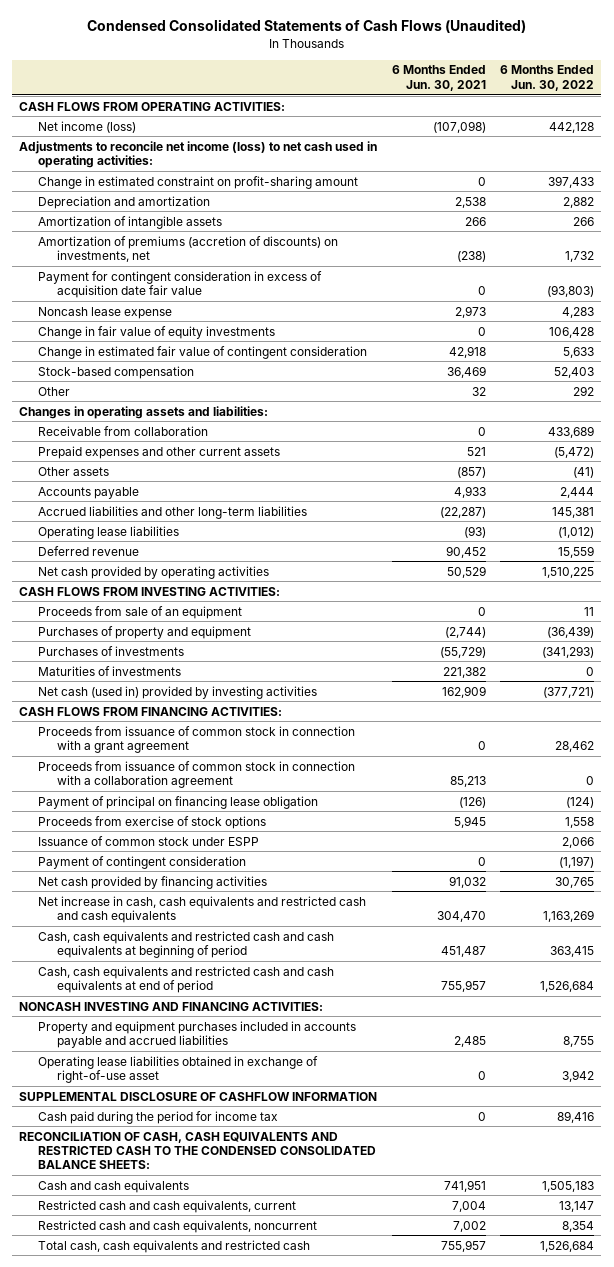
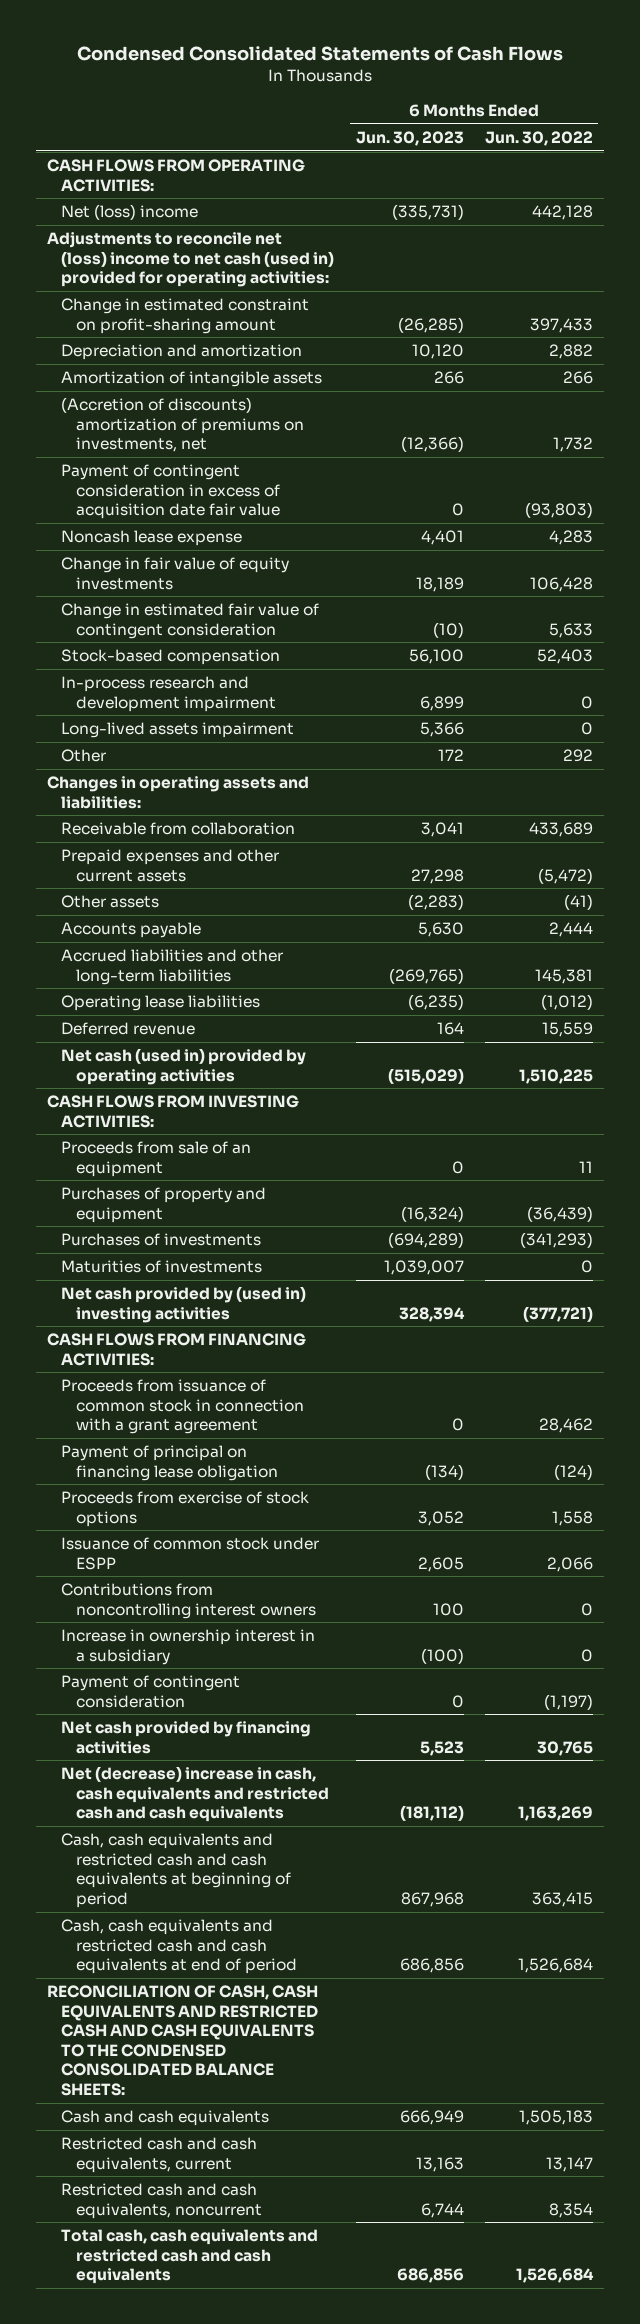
[86,19,526,34] Condensed Consolidated Statements of Cash Flows (Unaudited) -> [77,46,564,62] Condensed Consolidated Statements of Cash Flows
[391,65,486,91] 6 Months Ended Jun. 30, 2021 -> none
none -> [355,130,464,146] Jun. 30, 2023
[38,120,137,133] Net income (loss) -> [61,204,199,221] Net (loss) income
[19,140,378,169] Adjustments to reconcile net income (loss) to net cash used in operating activities: -> [47,232,335,288] Adjustments to reconcile net (loss) income to net cash (used in) provided for operating activities:
[38,235,339,263] Amortization of premiums (accretion of discounts) on investments, net -> [61,397,304,453] (Accretion of discounts) amortization of premiums on investments, net
[38,270,323,299] Payment for contingent consideration in excess of acquisition date fair value -> [61,464,280,520] Payment of contingent consideration in excess of acquisition date fair value
none -> [61,676,276,712] In-process research and development impairment
none -> [61,722,295,739] Long-lived assets impairment
[38,565,270,579] Net cash provided by operating activities -> [61,1048,307,1085] Net cash (used in) provided by operating activities
[38,685,318,699] Net cash (used in) provided by investing activities -> [61,1286,307,1323] Net cash provided by (used in) investing activities
[38,760,356,789] Proceeds from issuance of common stock in connection with a collaboration agreement -> none
none -> [61,1583,316,1619] Contributions from noncontrolling interest owners
none -> [61,1629,316,1665] Increase in ownership interest in a subsidiary
[38,895,367,924] Net increase in cash, cash equivalents and restricted cash and cash equivalents -> [61,1766,329,1823] Net (decrease) increase in cash, cash equivalents and restricted cash and cash equivalents
[19,1001,324,1011] NONCASH INVESTING AND FINANCING ACTIVITIES: -> none
[38,1020,357,1049] Property and equipment purchases included in accounts payable and accrued liabilities -> none
[38,1055,319,1084] Operating lease liabilities obtained in exchange of right-of-use asset -> none
[19,1091,378,1101] SUPPLEMENTAL DISCLOSURE OF CASHFLOW INFORMATION -> none
[38,1110,279,1124] Cash paid during the period for income tax -> none
[19,1131,377,1170] RECONCILIATION OF CASH, CASH EQUIVALENTS AND RESTRICTED CASH TO THE CONDENSED CONSOLIDATED BALANCE SHEETS: -> [47,1985,319,2096] RECONCILIATION OF CASH, CASH EQUIVALENTS AND RESTRICTED CASH AND CASH EQUIVALENTS TO THE CONDENSED CONSOLIDATED BALANCE SHEETS:
[38,1239,311,1253] Total cash, cash equivalents and restricted cash -> [61,2229,319,2285] Total cash, cash equivalents and restricted cash and cash equivalents

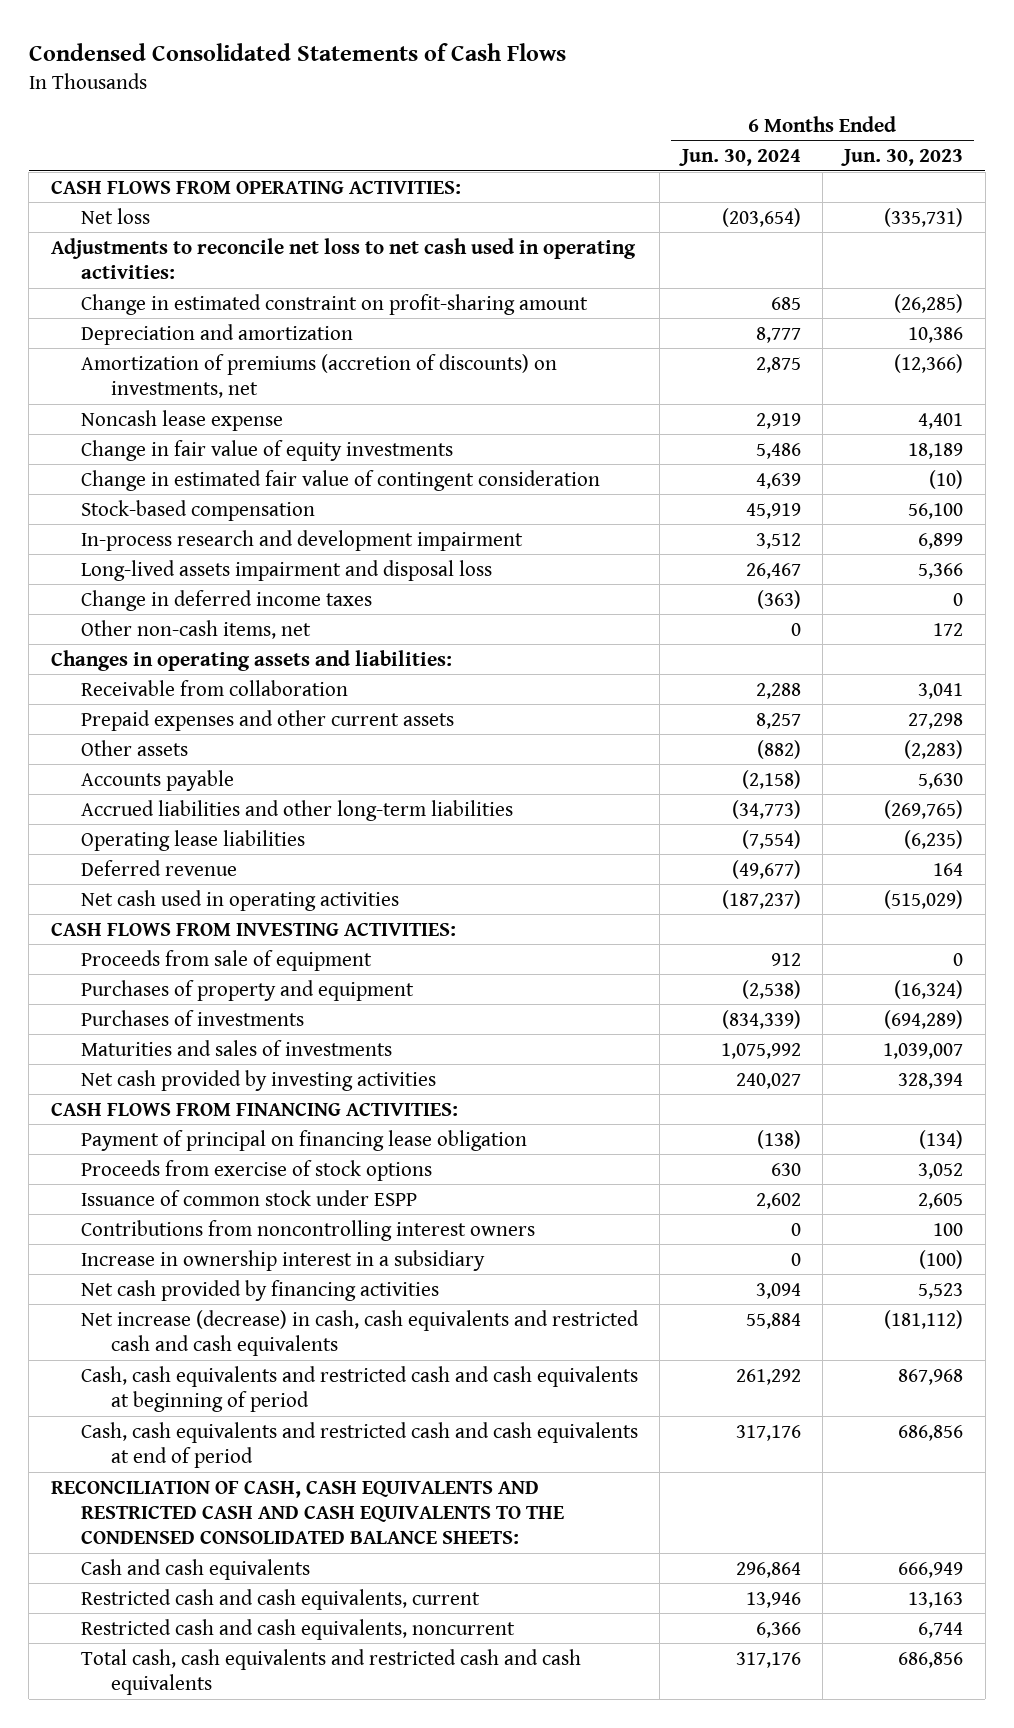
[485,130,594,146] Jun. 30, 2022 -> none
none -> [678,149,801,167] Jun. 30, 2024
[61,204,199,221] Net (loss) income -> [80,207,150,224] Net loss
[47,232,335,288] Adjustments to reconcile net (loss) income to net cash (used in) provided for operating activities: -> [50,237,636,280] Adjustments to reconcile net loss to net cash used in operating activities:
[61,371,323,388] Amortization of intangible assets -> none
[61,464,280,520] Payment of contingent consideration in excess of acquisition date fair value -> none
[411,344,464,360] 10,120 -> [908,326,964,343] 10,386
[61,397,304,453] (Accretion of discounts) amortization of premiums on investments, net -> [80,353,557,399] Amortization of premiums (accretion of discounts) on investments, net
[61,722,295,739] Long-lived assets impairment -> [80,559,492,581] Long-lived assets impairment and disposal loss
none -> [80,589,372,611] Change in deferred income taxes
[61,749,107,763] Other -> [80,619,311,639] Other non-cash items, net
[61,1048,307,1085] Net cash (used in) provided by operating activities -> [80,889,399,911] Net cash used in operating activities
[61,1141,252,1177] Proceeds from sale of an equipment -> [80,949,372,971] Proceeds from sale of equipment
[61,1260,263,1274] Maturities of investments -> [80,1039,392,1056] Maturities and sales of investments
[61,1286,307,1323] Net cash provided by (used in) investing activities -> [80,1069,436,1091] Net cash provided by investing activities
[61,1379,304,1435] Proceeds from issuance of common stock in connection with a grant agreement -> none
[61,1675,241,1708] Payment of contingent consideration -> none
[61,1766,329,1823] Net (decrease) increase in cash, cash equivalents and restricted cash and cash equivalents -> [80,1309,639,1357] Net increase (decrease) in cash, cash equivalents and restricted cash and cash equivalents

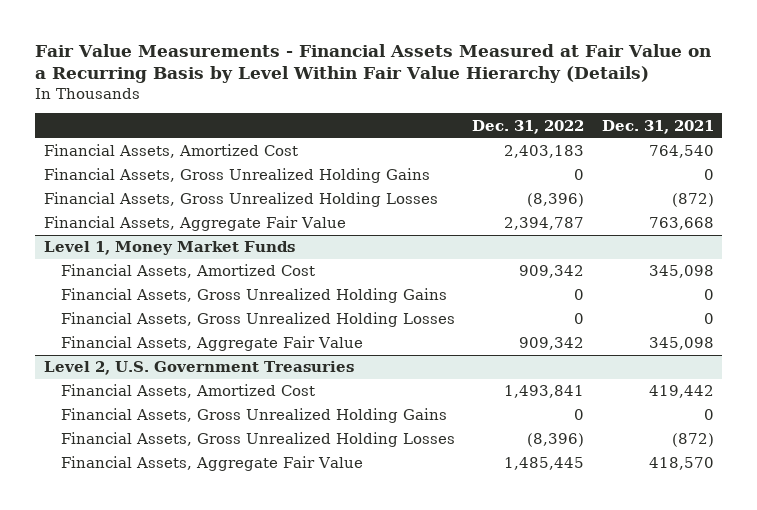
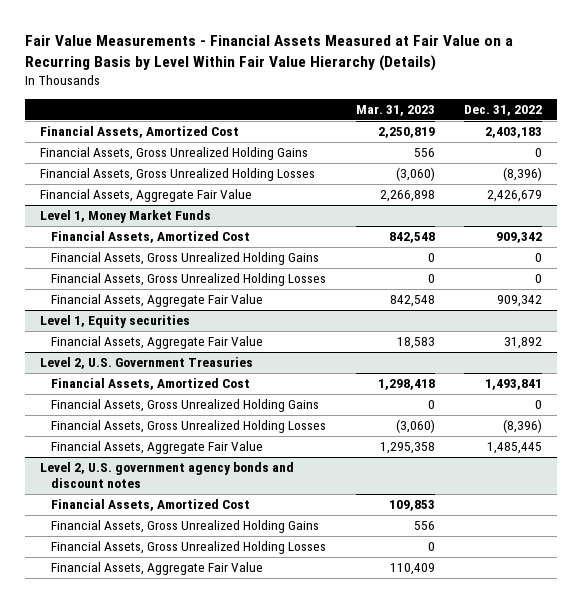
[601,119,714,134] Dec. 31, 2021 -> none
none -> [355,104,435,116] Mar. 31, 2023
[504,217,585,231] 2,394,787 -> [487,190,543,203] 2,426,679
none -> [39,315,190,329] Level 1, Equity securities
none -> [50,336,263,350] Financial Assets, Aggregate Fair Value
none -> [39,462,294,489] Level 2, U.S. government agency bonds and discount notes
none -> [50,499,250,512] Financial Assets, Amortized Cost
none -> [50,520,319,534] Financial Assets, Gross Unrealized Holding Gains
none -> [50,541,326,555] Financial Assets, Gross Unrealized Holding Losses
none -> [50,562,263,576] Financial Assets, Aggregate Fair Value

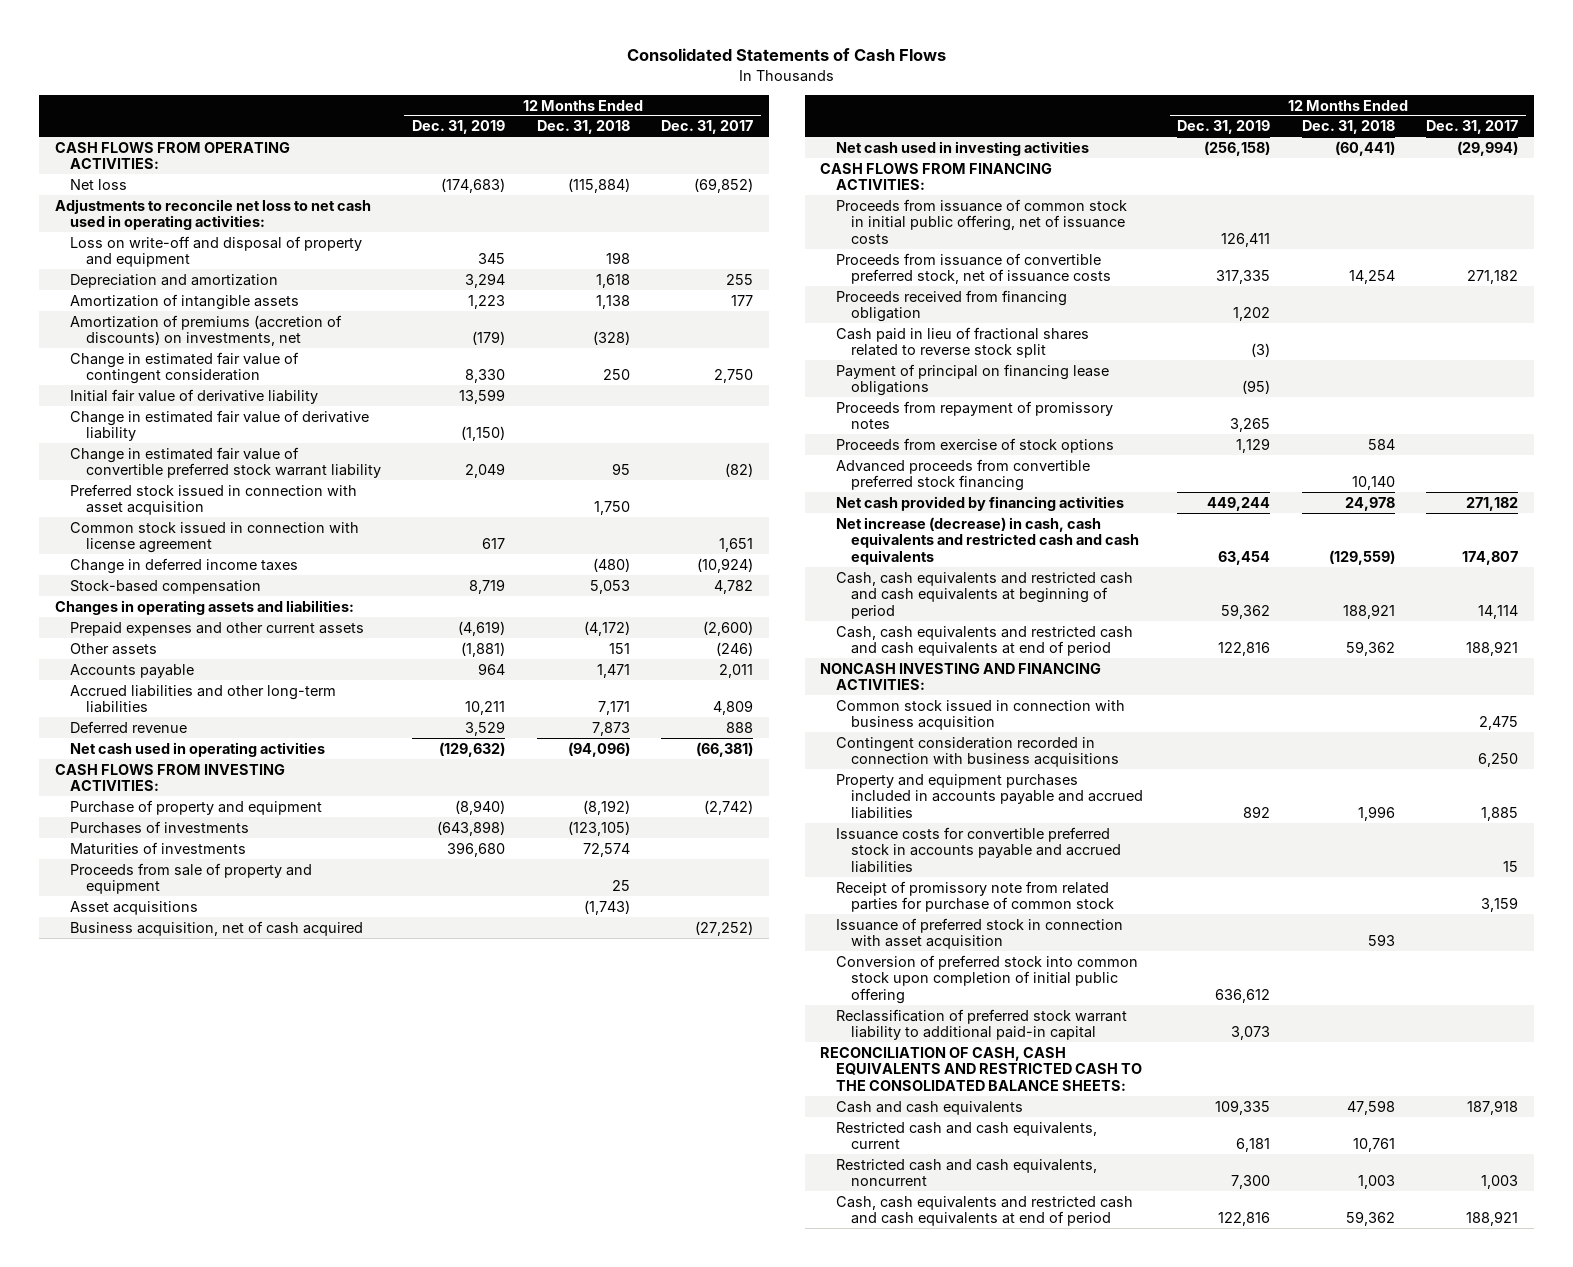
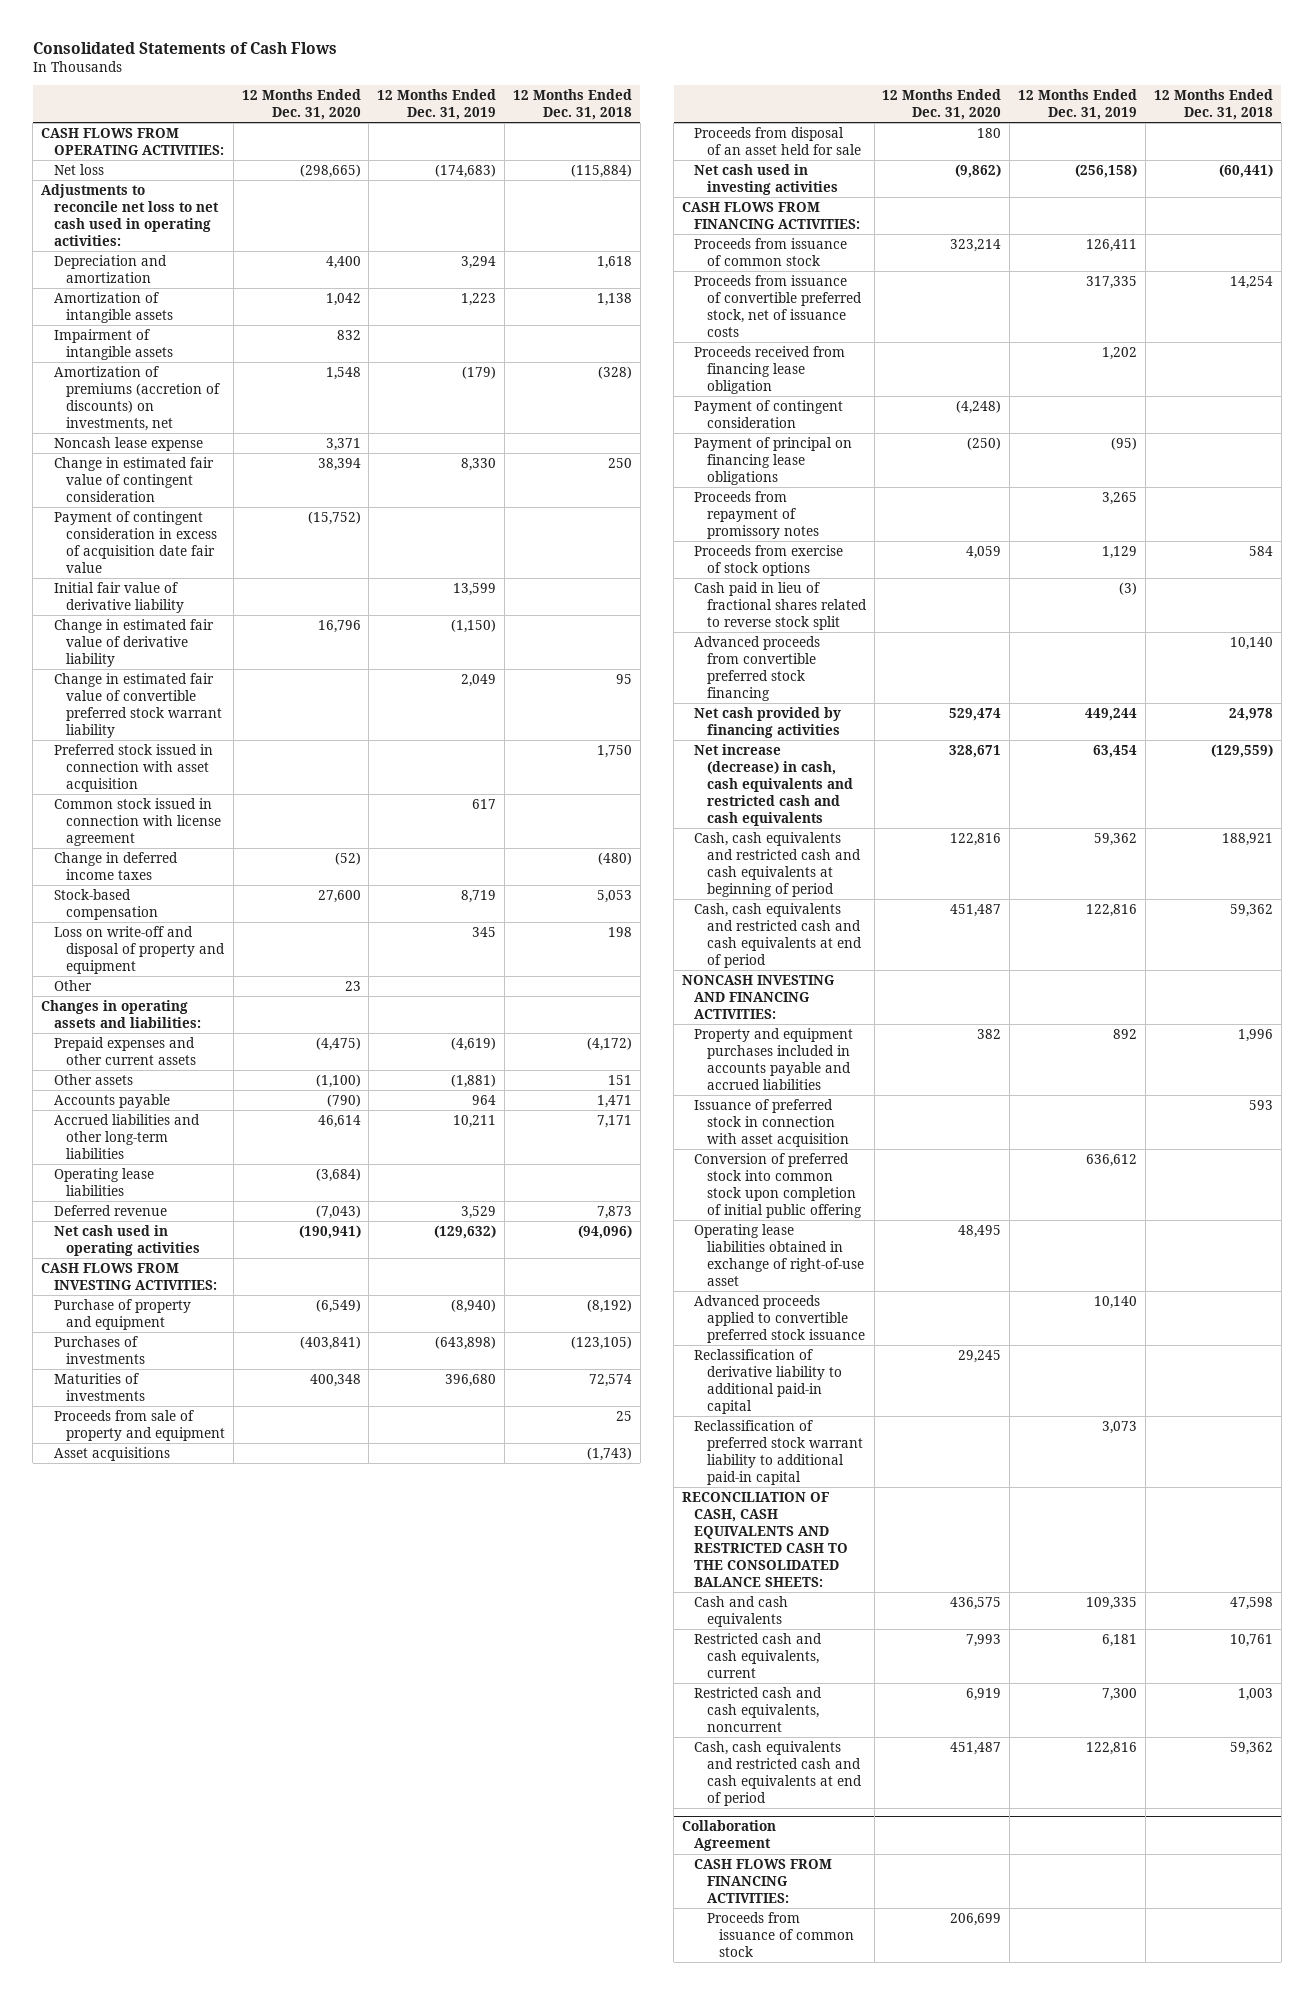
[661,120,754,135] Dec. 31, 2017 -> none
none -> [241,89,361,121] 12 Months Ended Dec. 31, 2020
none -> [53,328,173,360] Impairment of intangible assets
none -> [53,436,203,451] Noncash lease expense
none -> [53,510,217,573] Payment of contingent consideration in excess of acquisition date fair value
[70,235,363,268] Loss on write-off and disposal of property and equipment -> [53,925,225,974] Loss on write-off and disposal of property and equipment
none -> [53,979,92,991] Other
none -> [53,1167,154,1196] Operating lease liabilities
[70,920,364,936] Business acquisition, net of cash acquired -> none
none -> [694,126,861,155] Proceeds from disposal of an asset held for sale
[835,198,1127,244] Proceeds from issuance of common stock in initial public offering, net of issuance costs -> [694,237,848,266] Proceeds from issuance of common stock
[835,289,1067,323] Proceeds received from financing obligation -> [694,345,846,394] Proceeds received from financing lease obligation
none -> [694,399,844,428] Payment of contingent consideration
[835,326,1089,359] Cash paid in lieu of fractional shares related to reverse stock split -> [694,581,867,630] Cash paid in lieu of fractional shares related to reverse stock split
[835,699,1125,731] Common stock issued in connection with business acquisition -> none
[835,736,1120,768] Contingent consideration recorded in connection with business acquisitions -> none
[835,826,1122,873] Issuance costs for convertible preferred stock in accounts payable and accrued liabilities -> none
[835,880,1115,913] Receipt of promissory note from related parties for purchase of common stock -> none
none -> [694,1223,864,1286] Operating lease liabilities obtained in exchange of right-of-use asset
none -> [694,1294,865,1343] Advanced proceeds applied to convertible preferred stock issuance
none -> [694,1348,842,1414] Reclassification of derivative liability to additional paid-in capital
none -> [682,1820,777,1852] Collaboration Agreement
none -> [694,1858,833,1903] CASH FLOWS FROM FINANCING ACTIVITIES:
none -> [706,1911,854,1957] Proceeds from issuance of common stock

